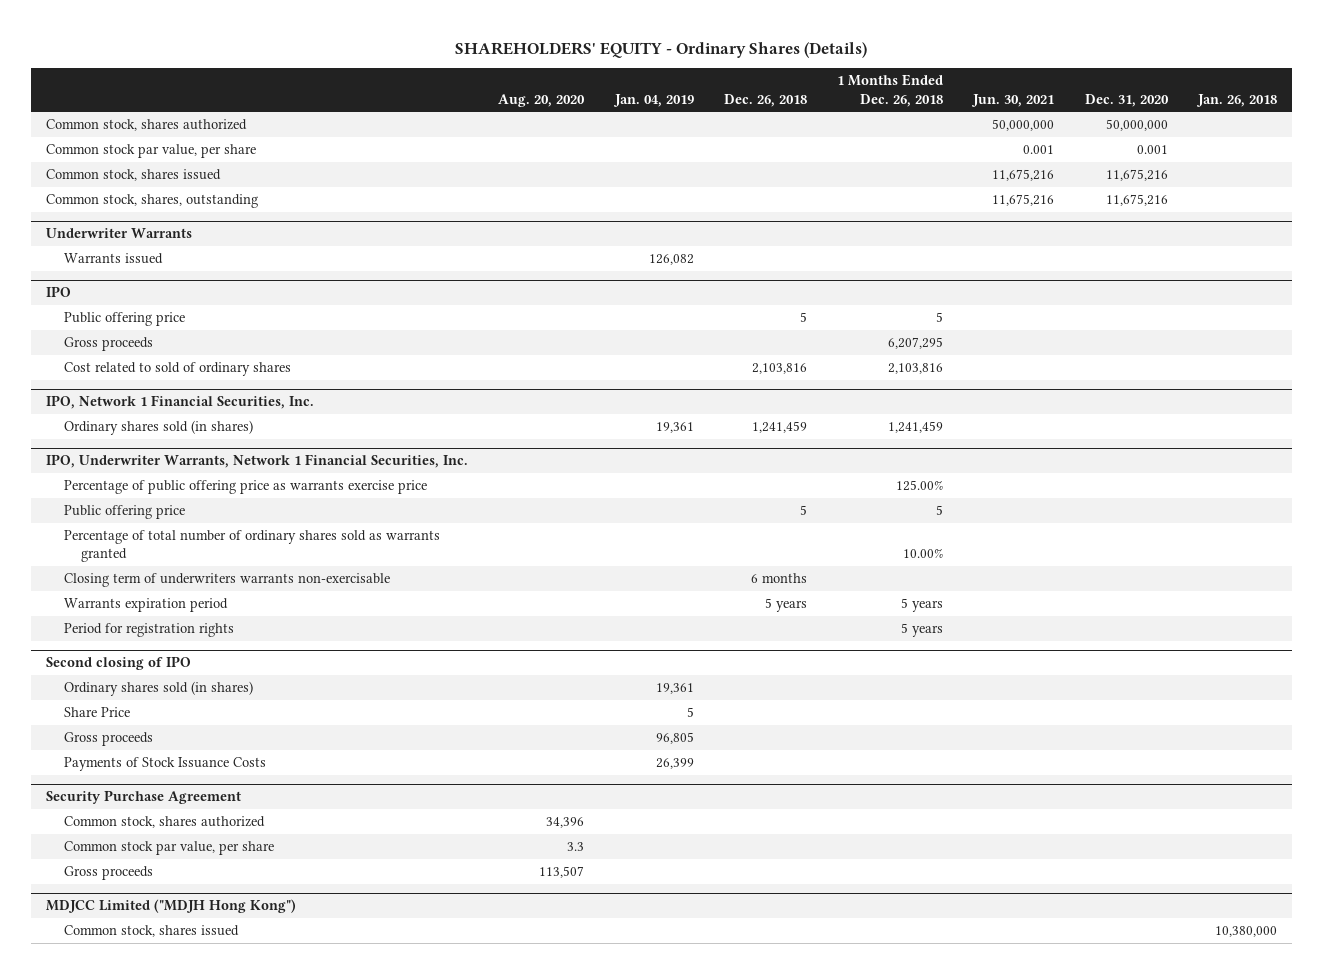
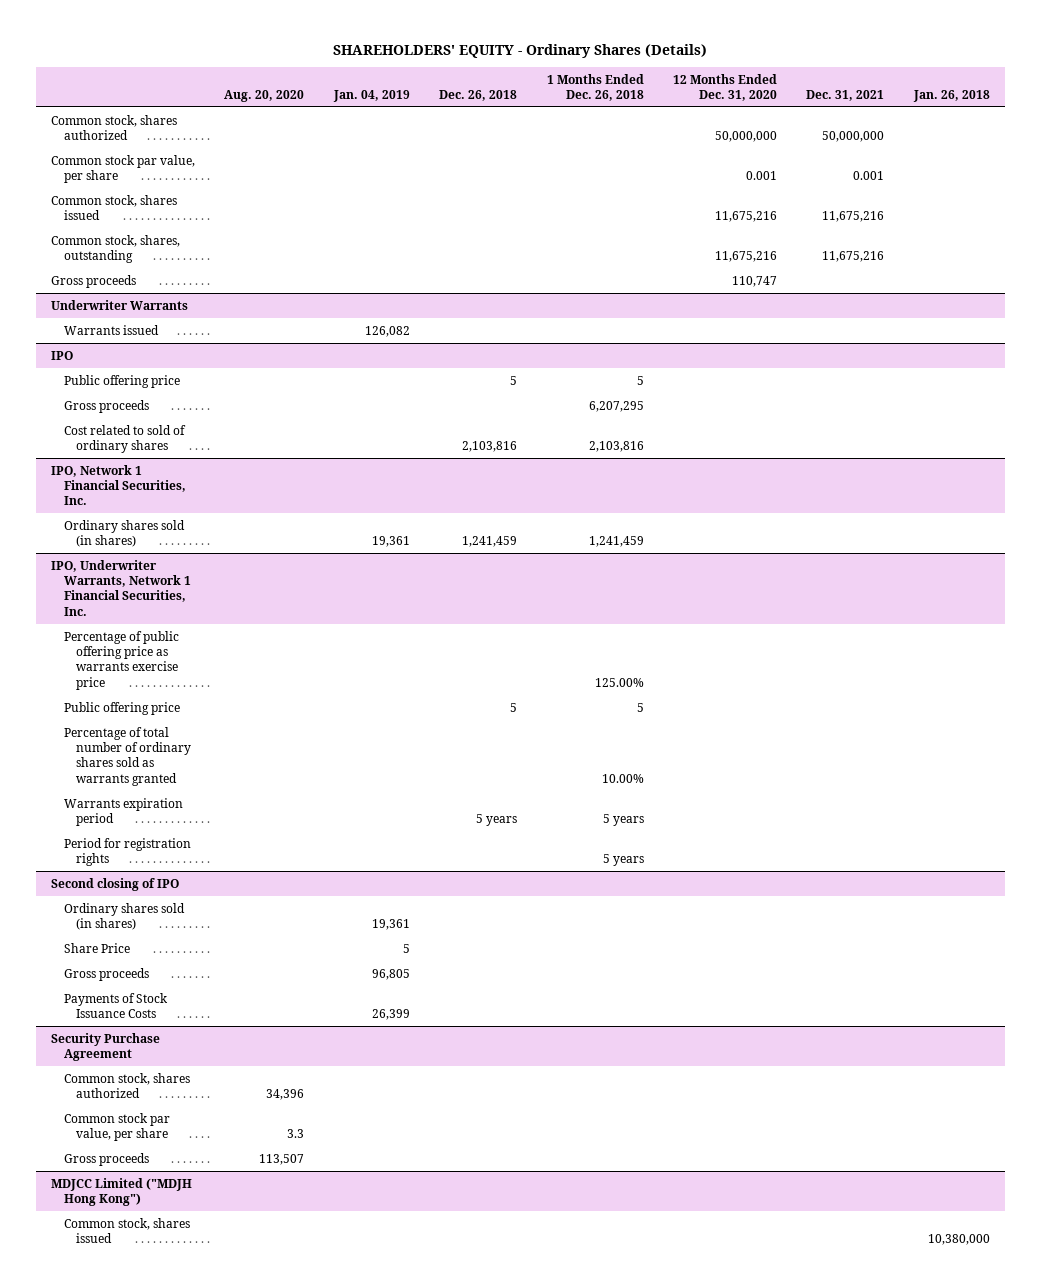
[971,93,1055,107] Jun. 30, 2021 -> none
[1084,93,1169,107] Dec. 31, 2020 -> none
none -> [673,73,778,102] 12 Months Ended Dec. 31, 2020
none -> [806,90,885,102] Dec. 31, 2021
none -> [50,274,136,288] Gross proceeds
[63,573,390,588] Closing term of underwriters warrants non-exercisable -> none

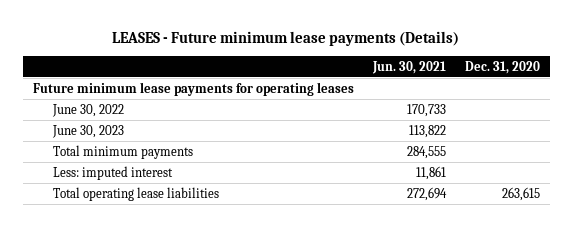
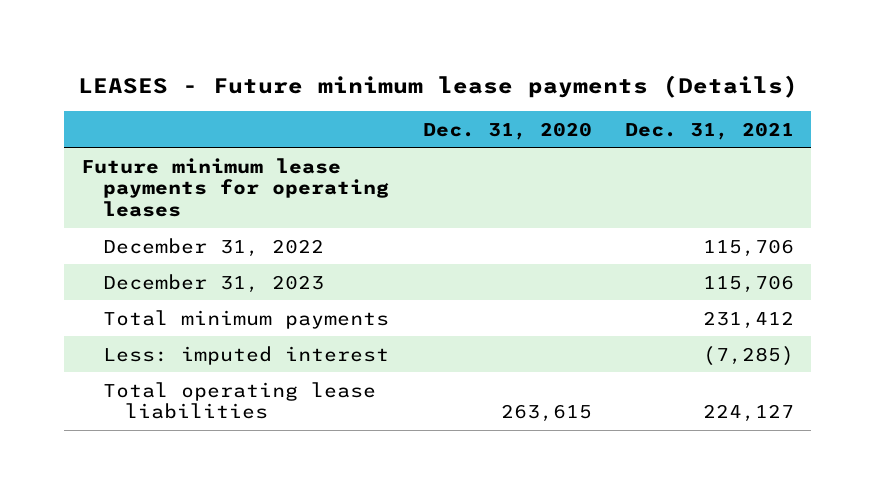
[371,60,446,74] Jun. 30, 2021 -> none
none -> [625,121,795,140] Dec. 31, 2021
[51,124,124,138] June 30, 2023 -> none
[51,103,124,117] June 30, 2022 -> [102,237,324,257] December 31, 2022
none -> [102,273,324,293] December 31, 2023

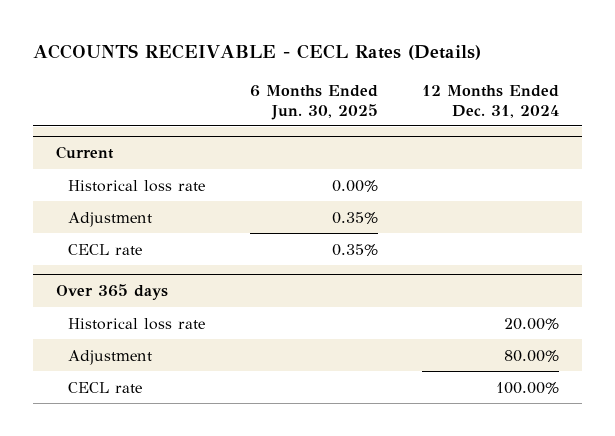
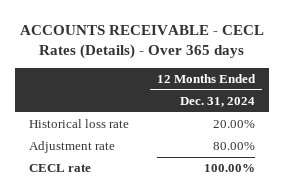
[33,44,482,61] ACCOUNTS RECEIVABLE - CECL Rates (Details) -> [20,25,265,60] ACCOUNTS RECEIVABLE - CECL Rates (Details) - Over 365 days
[249,85,378,120] 6 Months Ended Jun. 30, 2025 -> none
[55,146,114,160] Current -> none
[67,179,205,192] Historical loss rate -> none
[67,211,152,227] Adjustment -> none
[67,243,142,255] CECL rate -> none
[55,284,168,301] Over 365 days -> none
[67,349,152,365] Adjustment -> [29,141,116,154] Adjustment rate

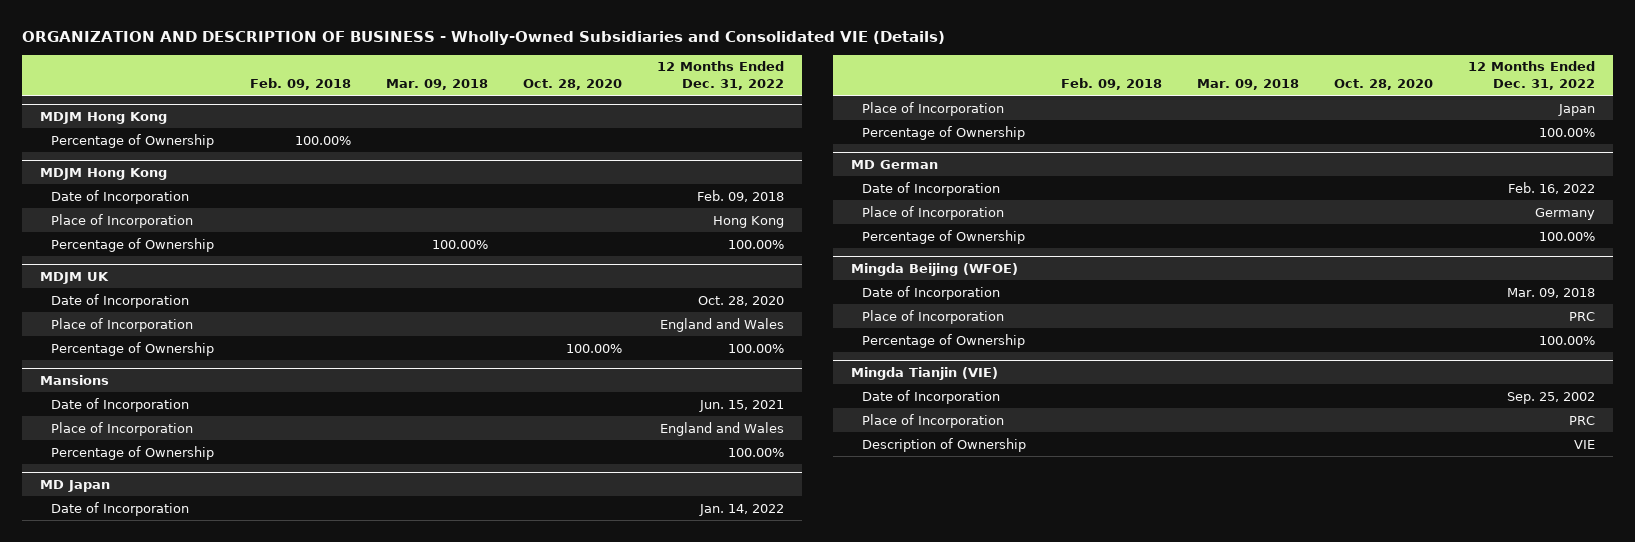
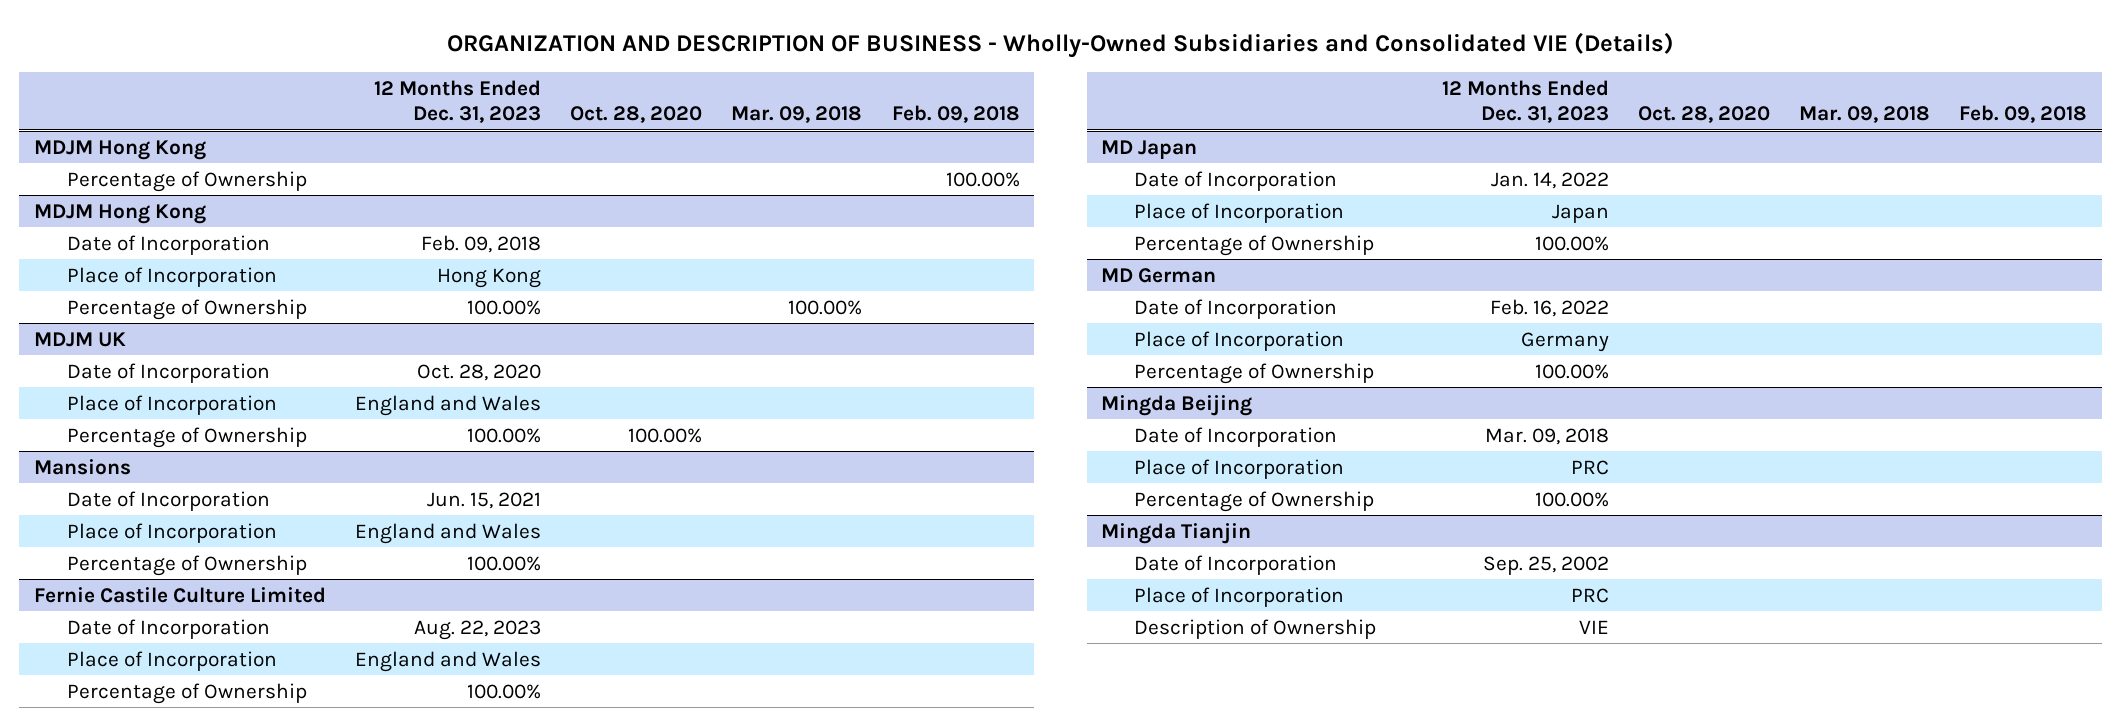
[657,61,785,90] 12 Months Ended Dec. 31, 2022 -> none
none -> [373,79,541,123] 12 Months Ended Dec. 31, 2023
none -> [33,586,326,603] Fernie Castile Culture Limited
none -> [66,618,270,639] Date of Incorporation
none -> [66,650,277,671] Place of Incorporation
none -> [66,682,307,704] Percentage of Ownership
[850,262,1018,276] Mingda Beijing (WFOE) -> [1101,394,1253,416] Mingda Beijing
[850,366,998,380] Mingda Tianjin (VIE) -> [1101,522,1252,544] Mingda Tianjin

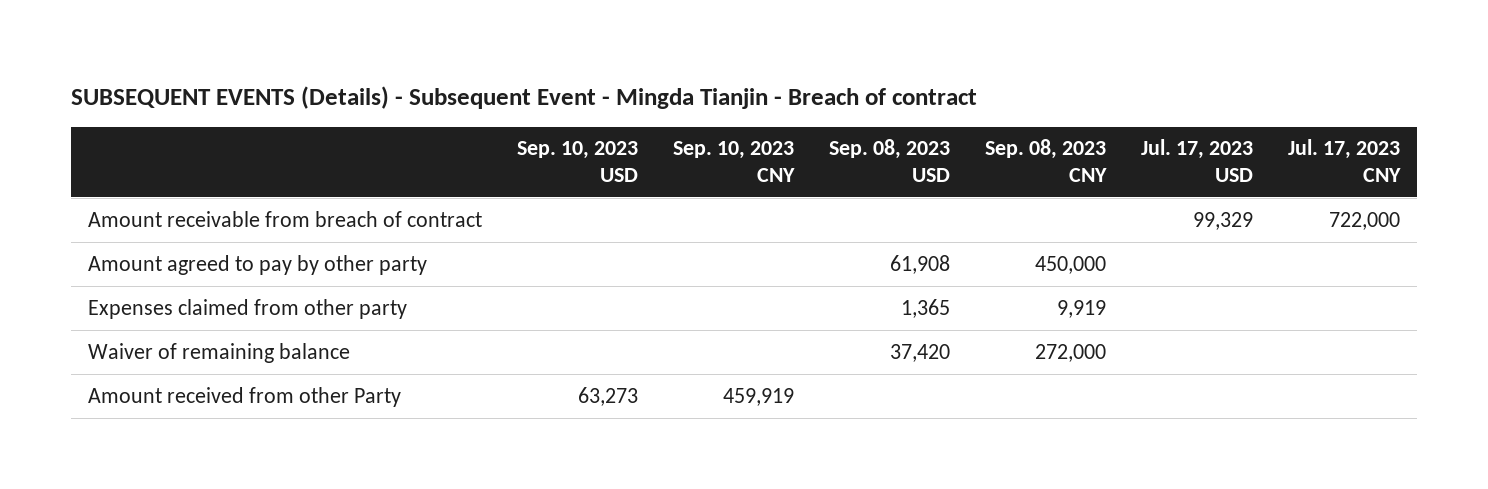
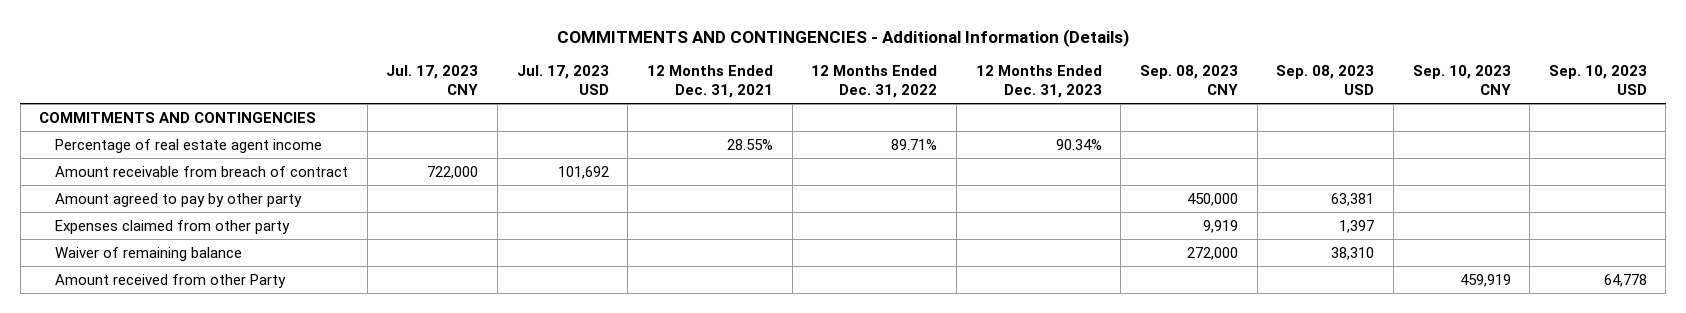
[70,85,977,109] SUBSEQUENT EVENTS (Details) - Subsequent Event - Mingda Tianjin - Breach of contract -> [557,29,1130,48] COMMITMENTS AND CONTINGENCIES - Additional Information (Details)
none -> [647,65,774,99] 12 Months Ended Dec. 31, 2021
none -> [811,65,938,99] 12 Months Ended Dec. 31, 2022
none -> [975,65,1102,99] 12 Months Ended Dec. 31, 2023
none -> [39,111,317,123] COMMITMENTS AND CONTINGENCIES
none -> [55,138,323,153] Percentage of real estate agent income
[1193,211,1254,230] 99,329 -> [557,165,609,179] 101,692
[890,254,951,274] 61,908 -> [1331,192,1375,206] 63,381
[901,298,951,318] 1,365 -> [1339,219,1375,233] 1,397
[890,343,951,362] 37,420 -> [1331,246,1375,260] 38,310
[578,386,639,406] 63,273 -> [1603,273,1647,287] 64,778

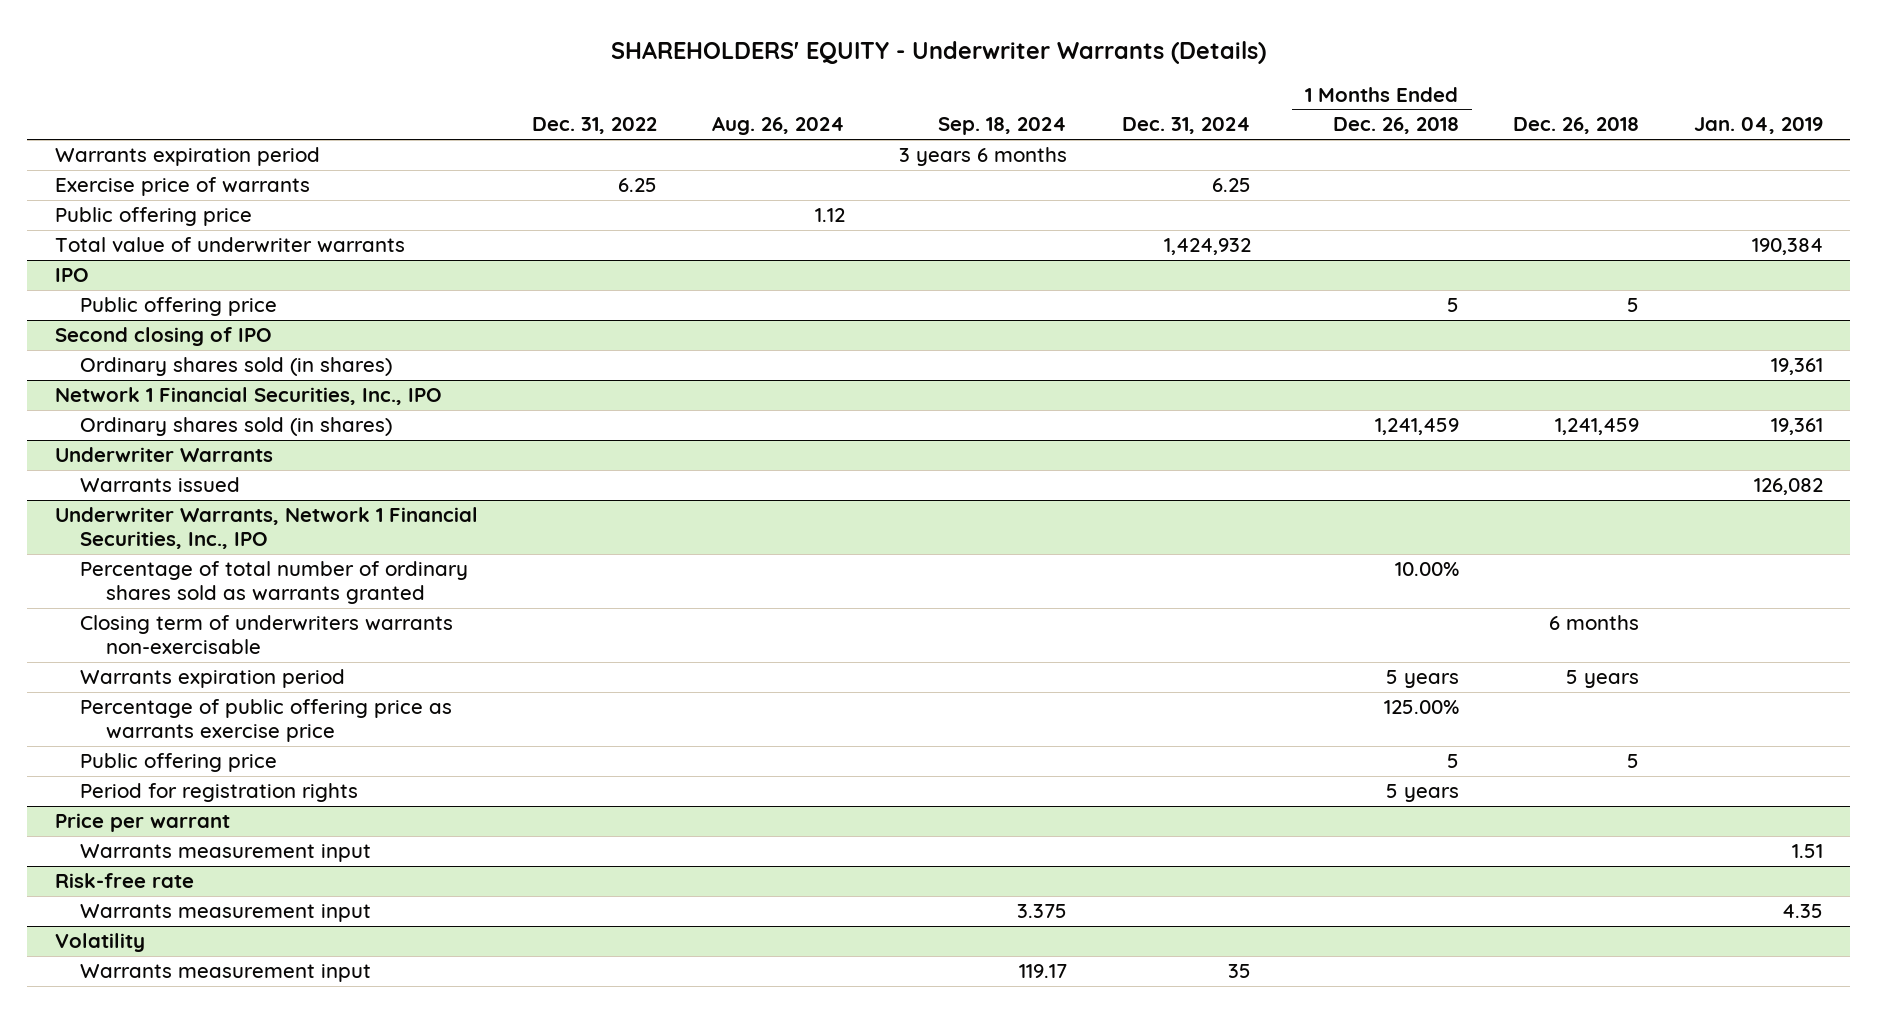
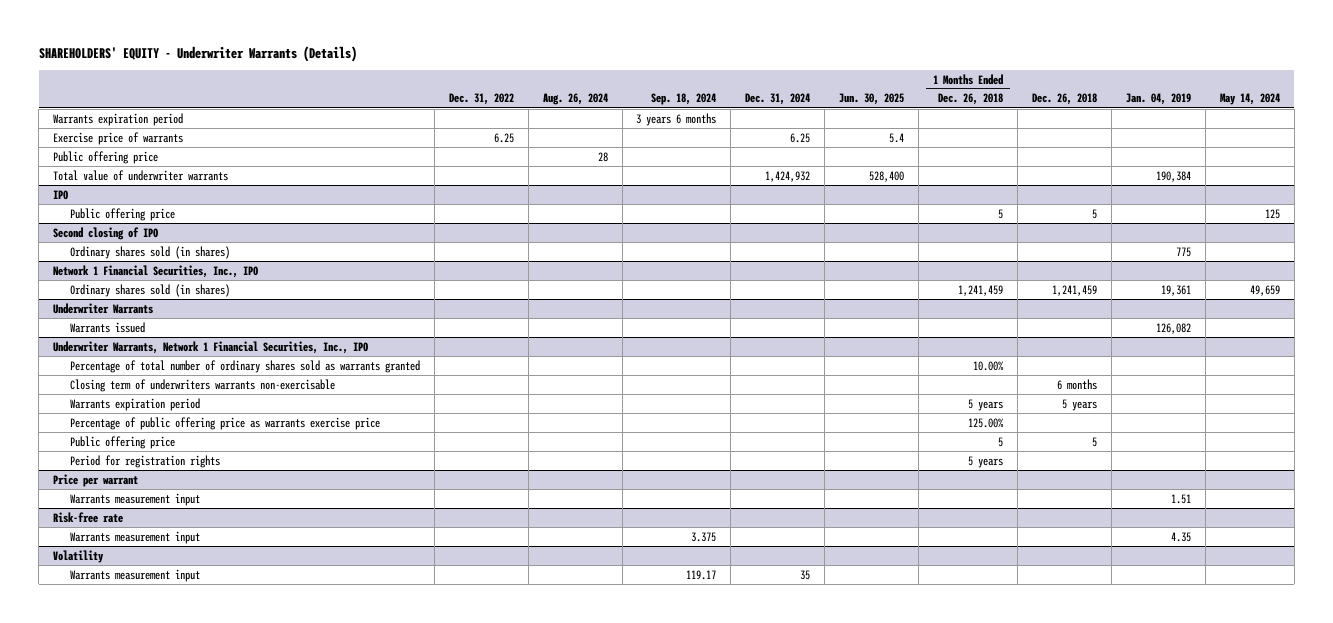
none -> [839,93,905,106] Jun. 30, 2025
none -> [1219,93,1280,106] May 14, 2024
[814,208,845,223] 1.12 -> [597,151,608,162] 28
[1770,358,1823,376] 19,361 -> [1175,246,1191,257] 775

